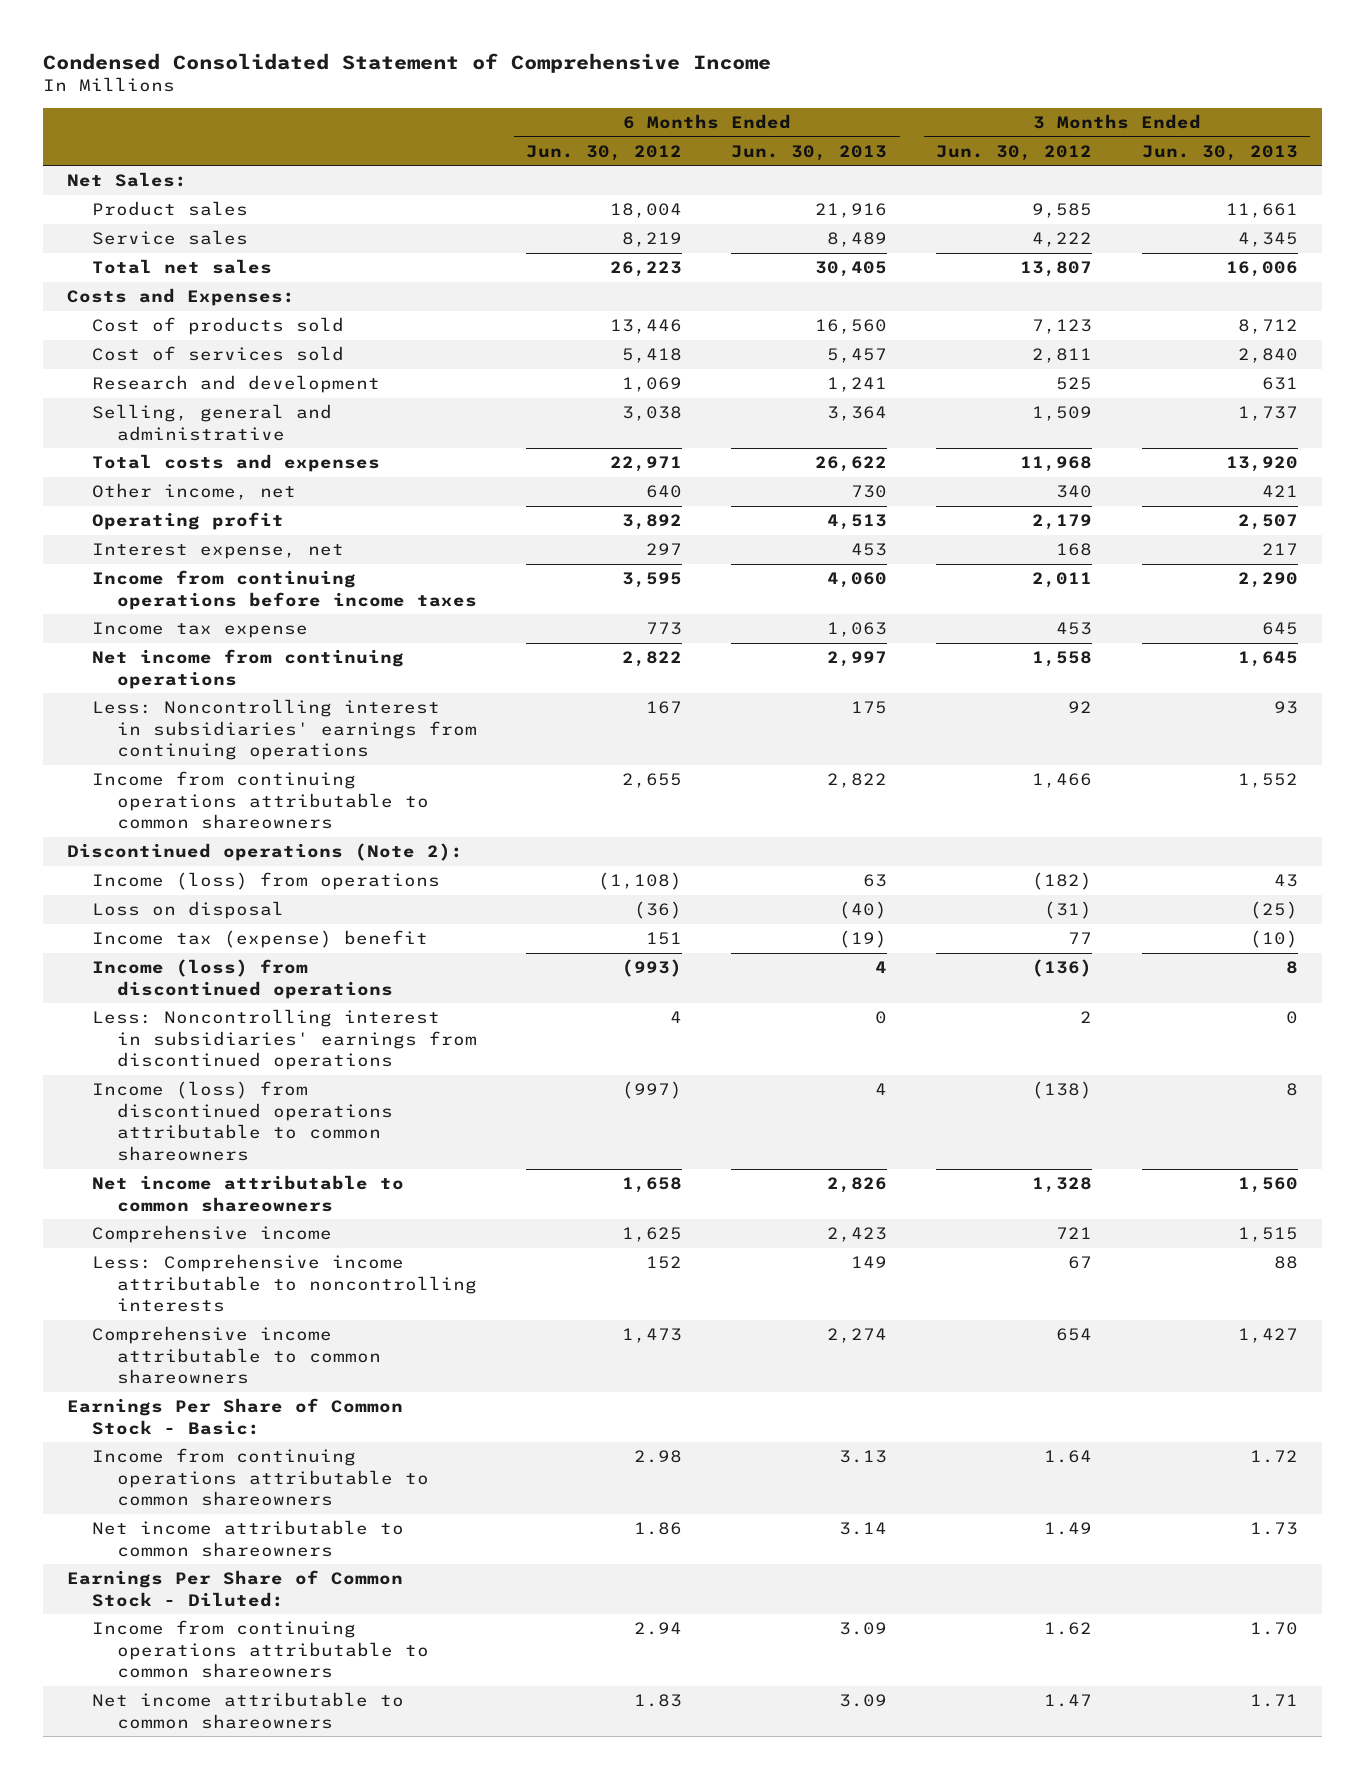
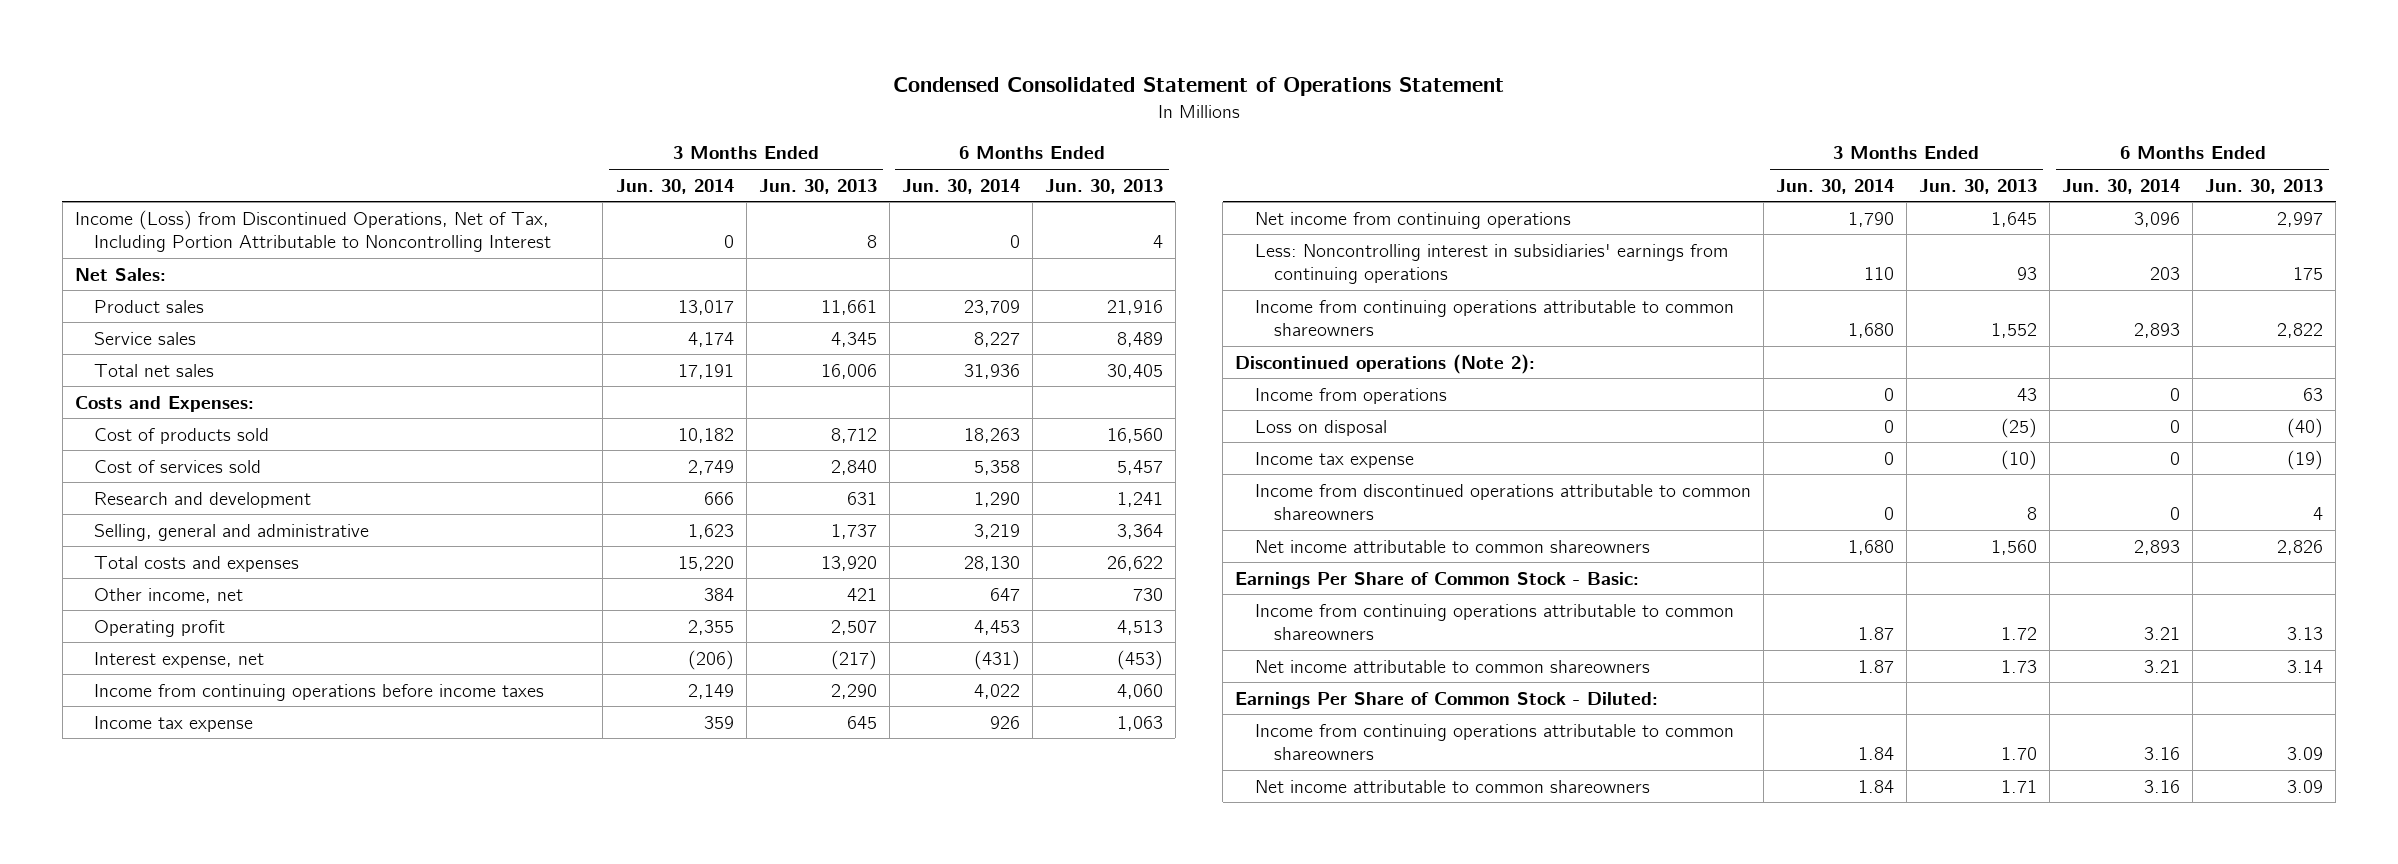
[42,52,771,73] Condensed Consolidated Statement of Comprehensive Income -> [893,77,1505,97] Condensed Consolidated Statement of Operations Statement
[526,144,683,161] Jun. 30, 2012 -> none
[936,144,1093,161] Jun. 30, 2012 -> none
none -> [615,178,734,194] Jun. 30, 2014
none -> [901,178,1020,194] Jun. 30, 2014
none -> [74,209,552,253] Income (Loss) from Discontinued Operations, Net of Tax, Including Portion Attributable to Noncontrolling Interest
[851,543,888,557] 453 -> [1116,649,1163,670] (453)
[1261,543,1298,556] 217 -> [830,649,877,670] (217)
[92,872,441,891] Income (loss) from operations -> [1254,387,1447,404] Income from operations
[92,959,394,999] Income (loss) from discontinued operations -> none
[92,1009,478,1071] Less: Noncontrolling interest in subsidiaries' earnings from discontinued operations -> none
[92,930,429,949] Income tax (expense) benefit -> [1254,451,1414,468] Income tax expense
[92,1081,394,1162] Income (loss) from discontinued operations attributable to common shareowners -> [1254,483,1751,521] Income from discontinued operations attributable to common shareowners
[92,1225,333,1244] Comprehensive income -> none
[92,1254,478,1313] Less: Comprehensive income attributable to noncontrolling interests -> none
[92,1326,382,1385] Comprehensive income attributable to common shareowners -> none

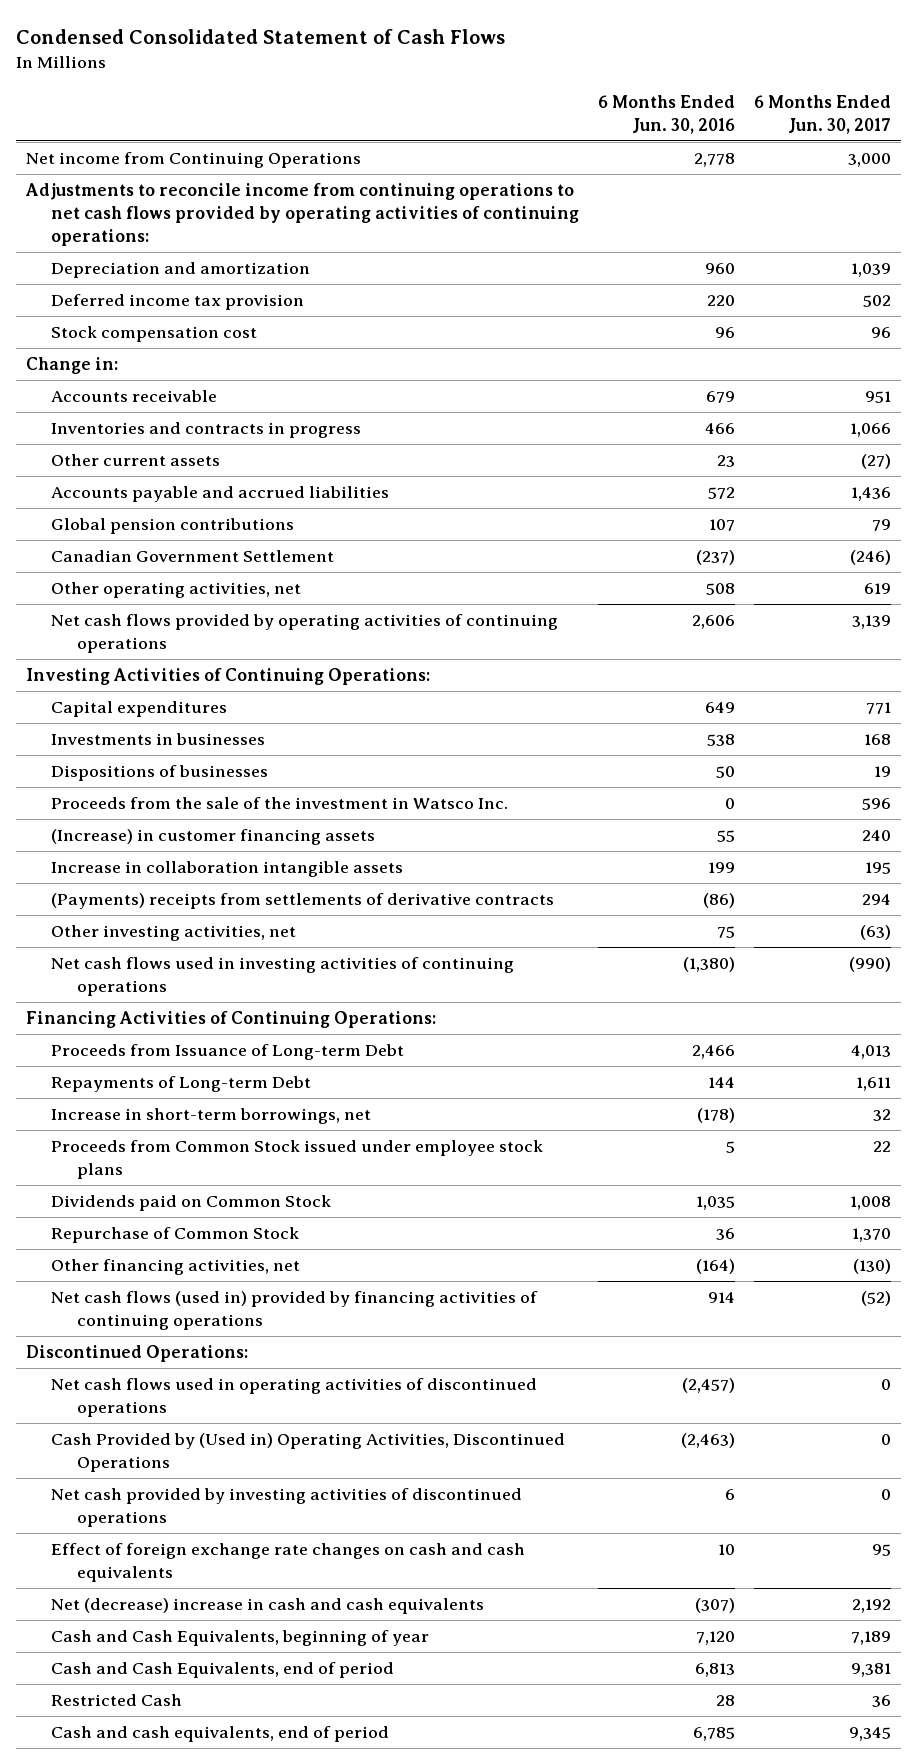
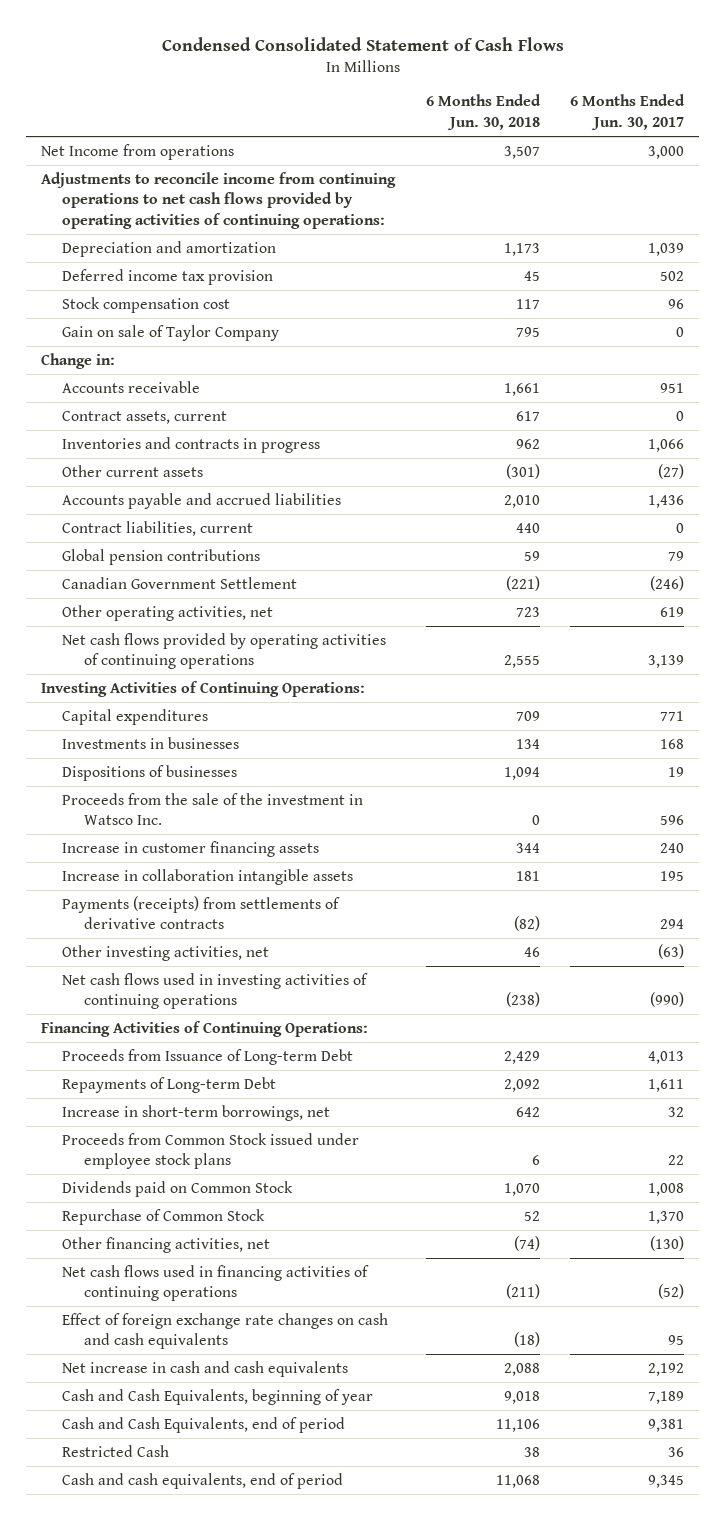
[598,94,736,134] 6 Months Ended Jun. 30, 2016 -> none
none -> [425,94,541,130] 6 Months Ended Jun. 30, 2018
[25,152,361,169] Net income from Continuing Operations -> [41,143,235,160] Net Income from operations
none -> [62,324,280,341] Gain on sale of Taylor Company
none -> [62,410,228,424] Contract assets, current
none -> [62,520,254,536] Contract liabilities, current
[51,829,376,846] (Increase) in customer financing assets -> [62,840,320,857] Increase in customer financing assets
[51,893,555,910] (Payments) receipts from settlements of derivative contracts -> [62,895,341,930] Payments (receipts) from settlements of derivative contracts
[25,1345,248,1363] Discontinued Operations: -> none
[51,1378,538,1418] Net cash flows used in operating activities of discontinued operations -> none
[51,1433,566,1473] Cash Provided by (Used in) Operating Activities, Discontinued Operations -> none
[51,1488,523,1528] Net cash provided by investing activities of discontinued operations -> none
[51,1291,539,1331] Net cash flows (used in) provided by financing activities of continuing operations -> [62,1264,370,1302] Net cash flows used in financing activities of continuing operations
[51,1598,485,1615] Net (decrease) increase in cash and cash equivalents -> [62,1360,349,1377] Net increase in cash and cash equivalents

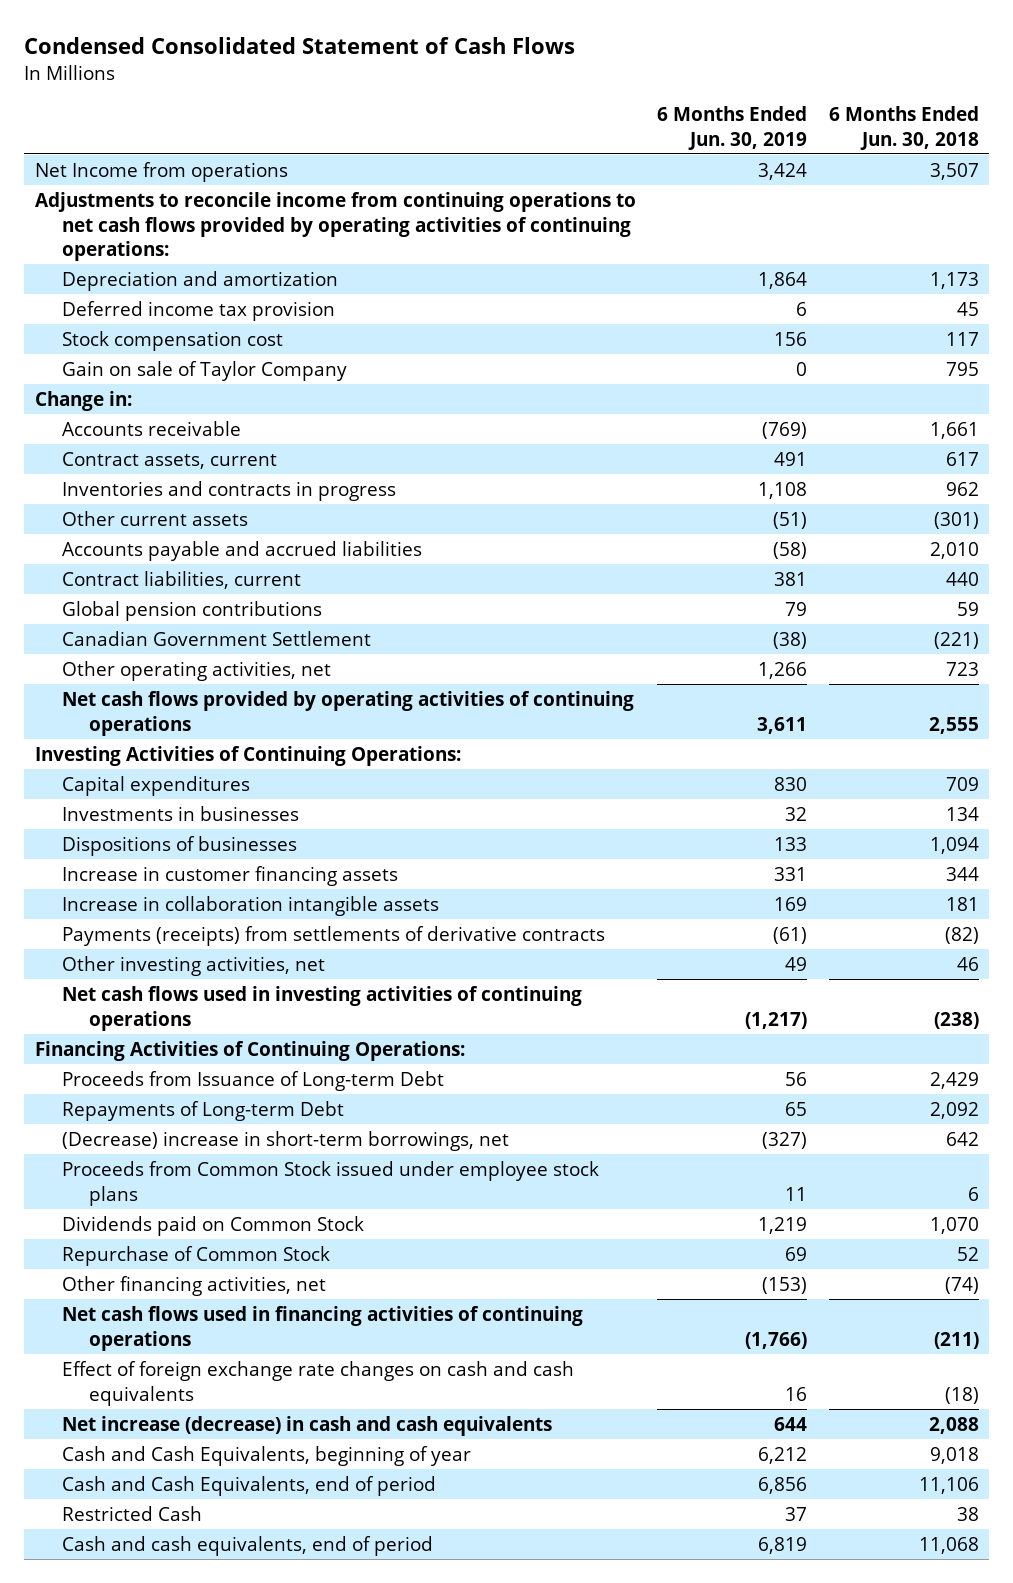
[569,94,685,130] 6 Months Ended Jun. 30, 2017 -> none
none -> [657,105,808,150] 6 Months Ended Jun. 30, 2019
[62,792,364,826] Proceeds from the sale of the investment in Watsco Inc. -> none
[62,1104,331,1121] Increase in short-term borrowings, net -> [61,1130,509,1151] (Decrease) increase in short-term borrowings, net
[62,1360,349,1377] Net increase in cash and cash equivalents -> [61,1415,552,1436] Net increase (decrease) in cash and cash equivalents

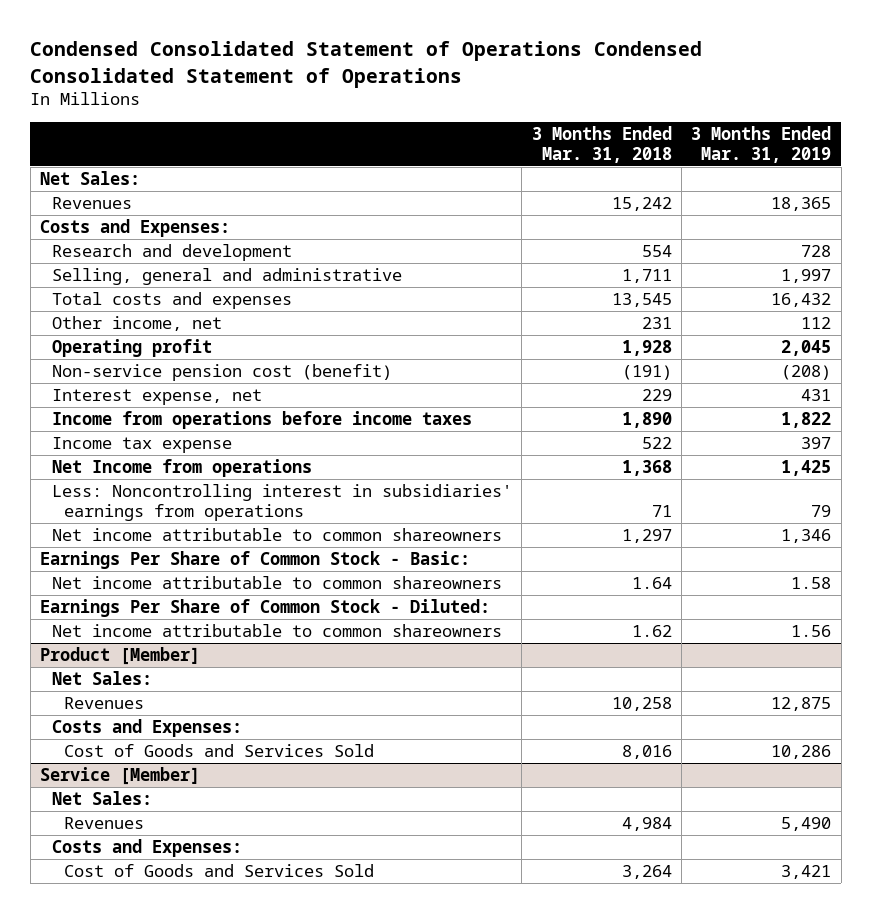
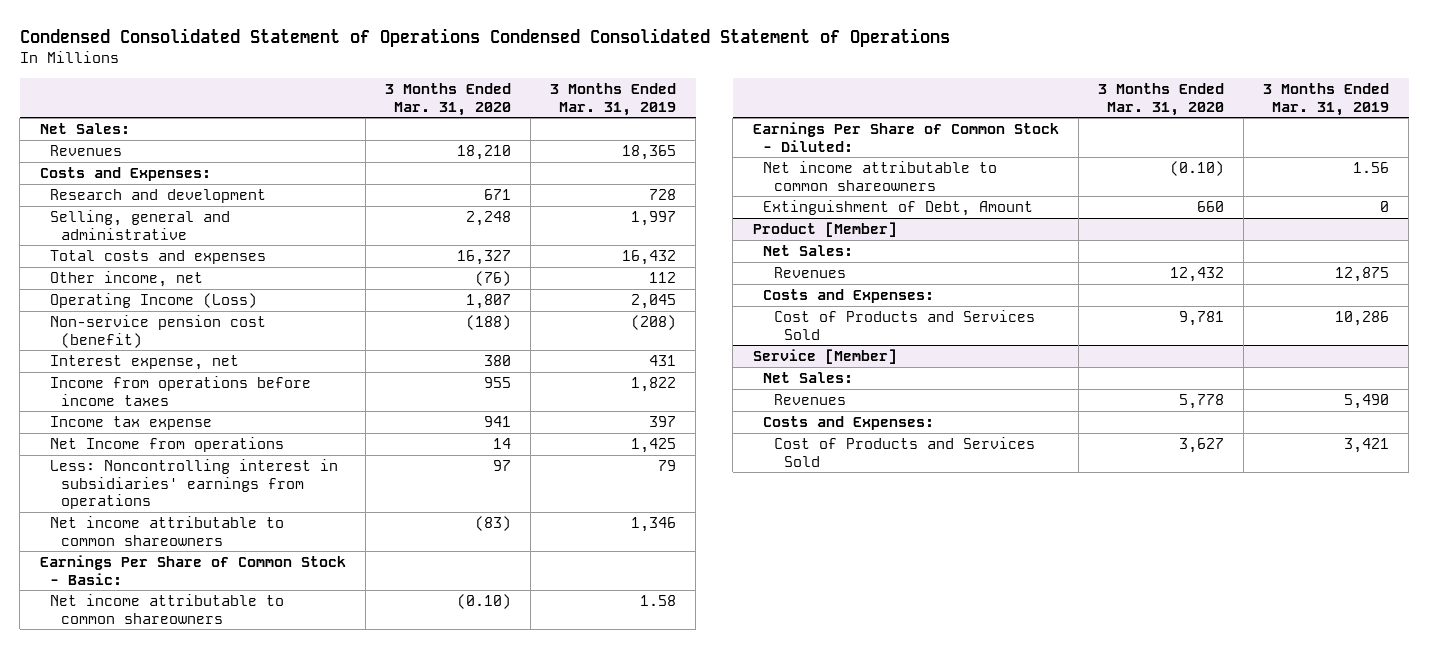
[531,126,672,163] 3 Months Ended Mar. 31, 2018 -> none
none -> [384,83,511,116] 3 Months Ended Mar. 31, 2020
[52,339,213,358] Operating profit -> [50,293,258,309] Operating Income (Loss)
none -> [763,200,1034,217] Extinguishment of Debt, Amount
[64,744,375,758] Cost of Goods and Services Sold -> [773,310,1035,340] Cost of Products and Services Sold
[64,864,375,878] Cost of Goods and Services Sold -> [773,437,1035,467] Cost of Products and Services Sold

